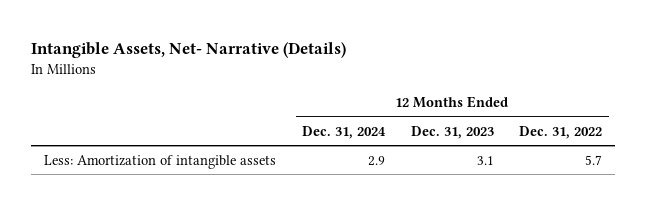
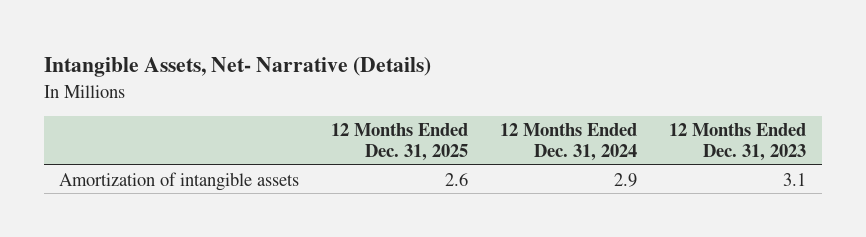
[519,125,603,139] Dec. 31, 2022 -> none
none -> [331,122,469,162] 12 Months Ended Dec. 31, 2025
[44,154,277,169] Less: Amortization of intangible assets -> [59,171,300,191] Amortization of intangible assets

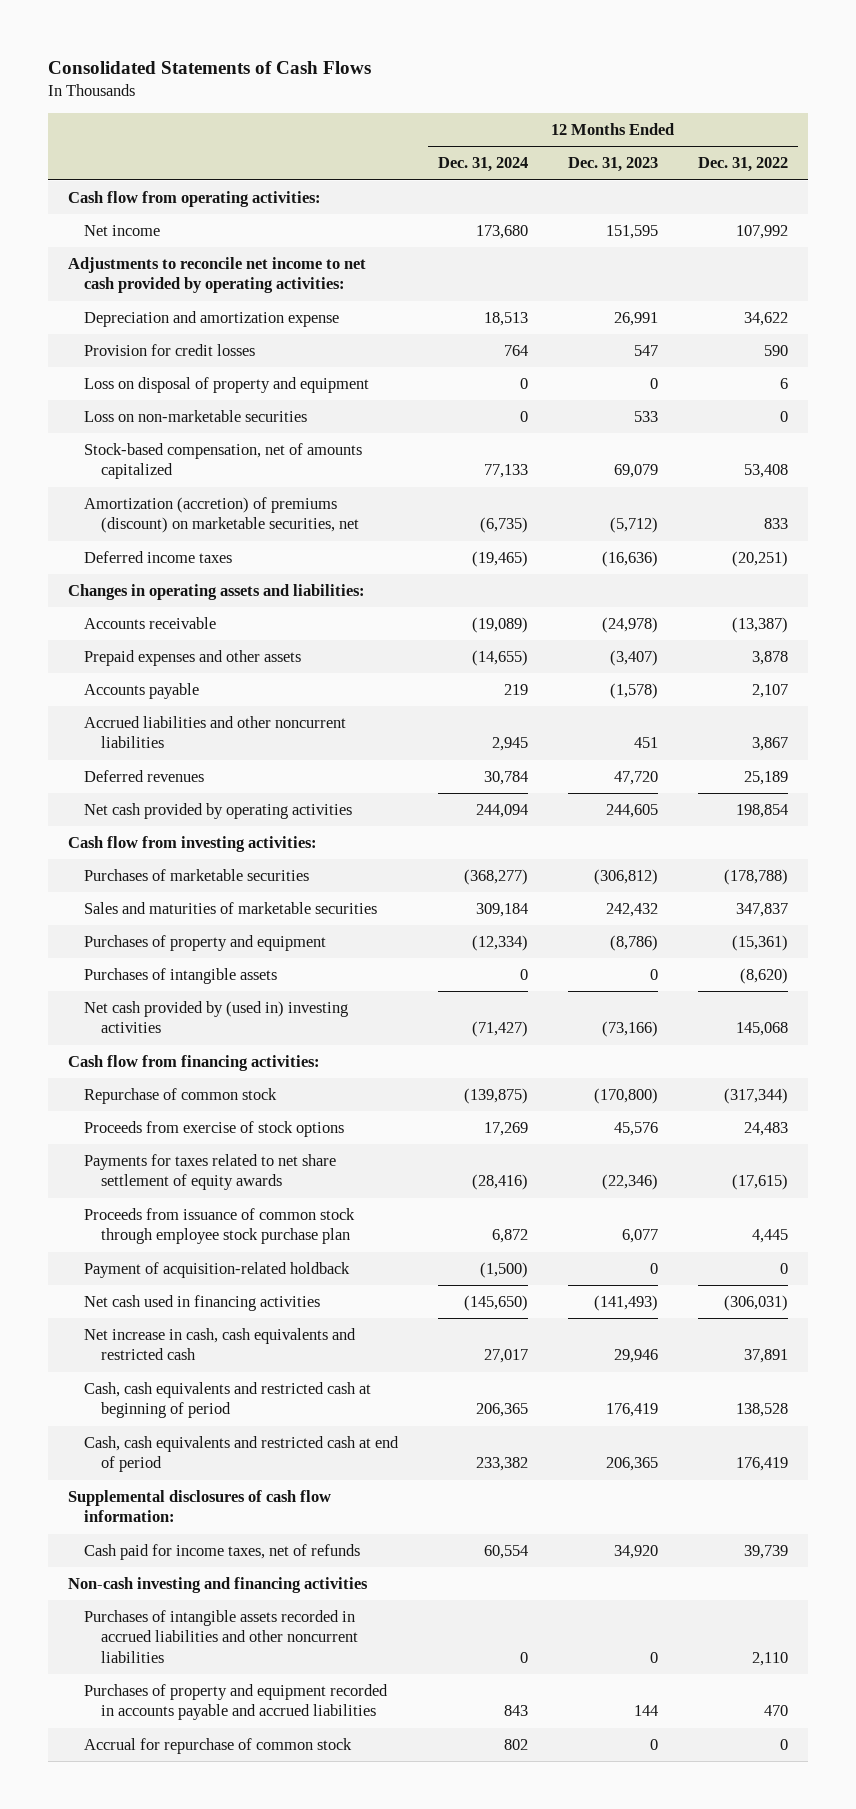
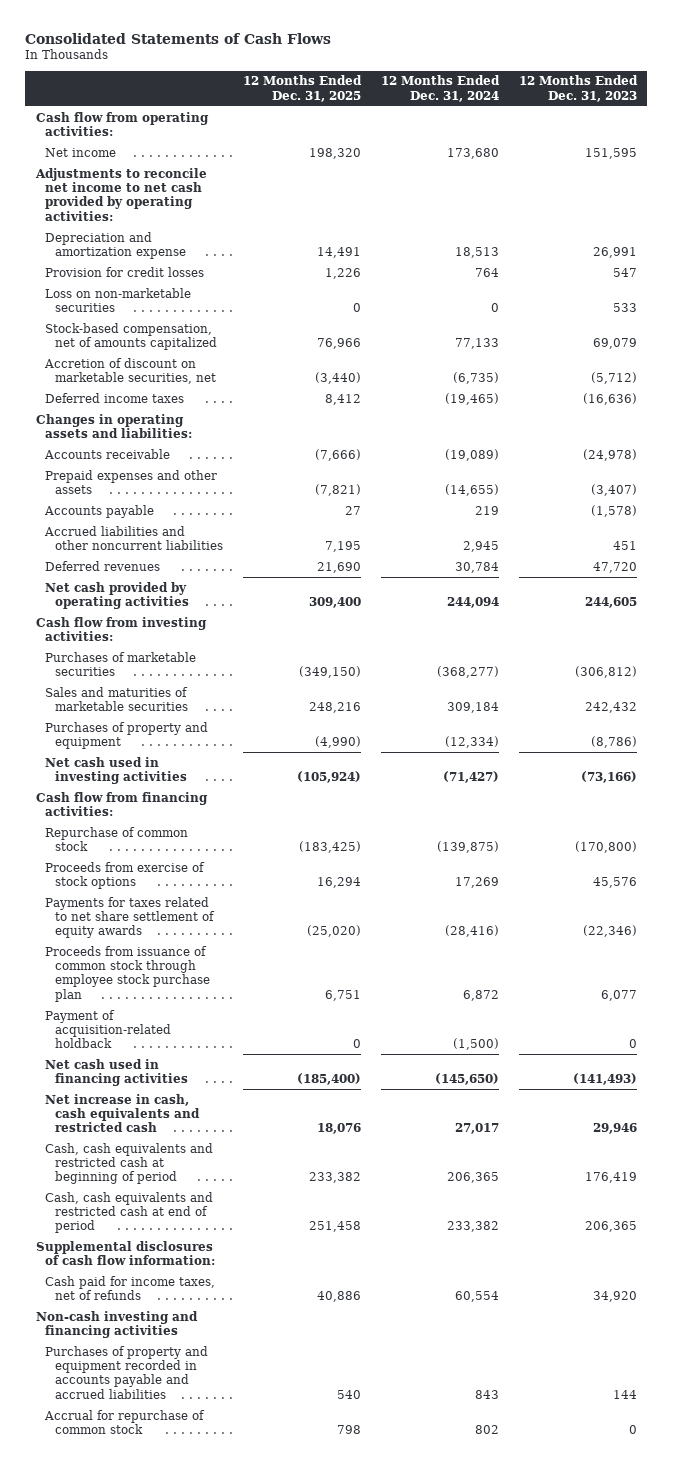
[697,157,788,173] Dec. 31, 2022 -> none
none -> [242,75,362,102] 12 Months Ended Dec. 31, 2025
[84,377,370,394] Loss on disposal of property and equipment -> none
[84,497,359,534] Amortization (accretion) of premiums (discount) on marketable securities, net -> [44,357,216,384] Accretion of discount on marketable securities, net
[84,968,278,985] Purchases of intangible assets -> none
[84,1001,349,1034] Net cash provided by (used in) investing activities -> [45,756,187,784] Net cash used in investing activities
[84,1610,358,1663] Purchases of intangible assets recorded in accrued liabilities and other noncurrent liabilities -> none

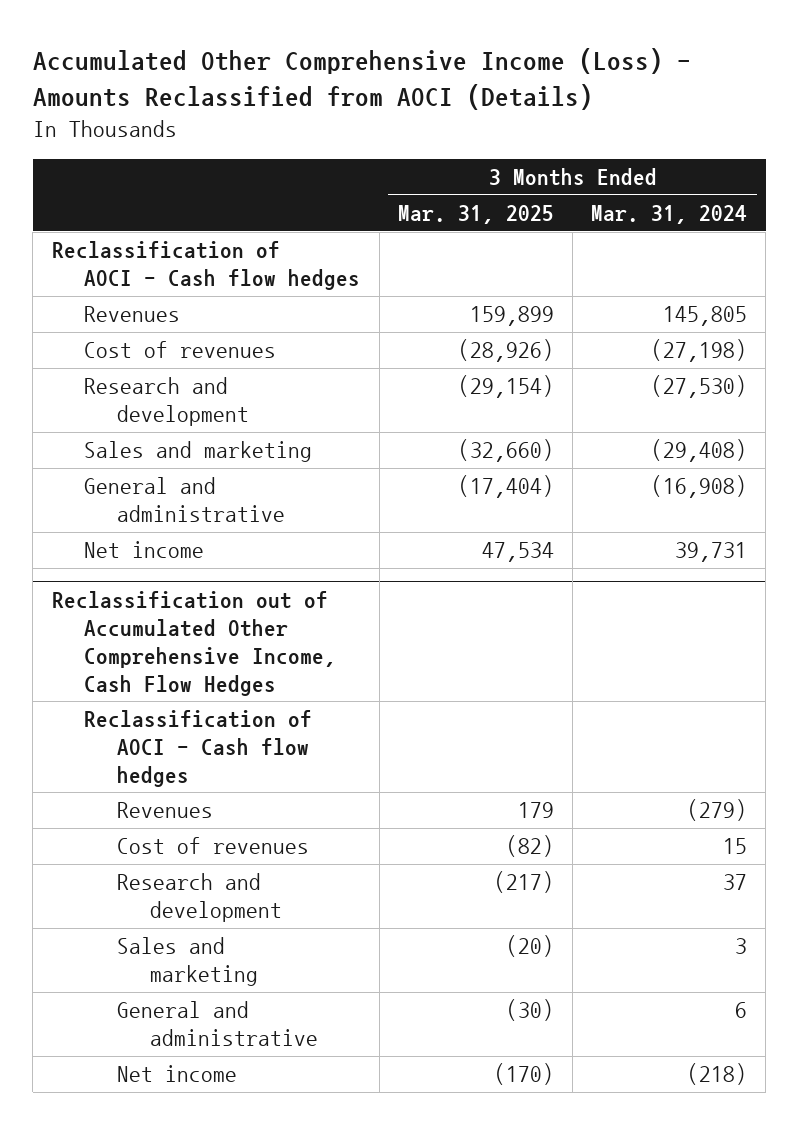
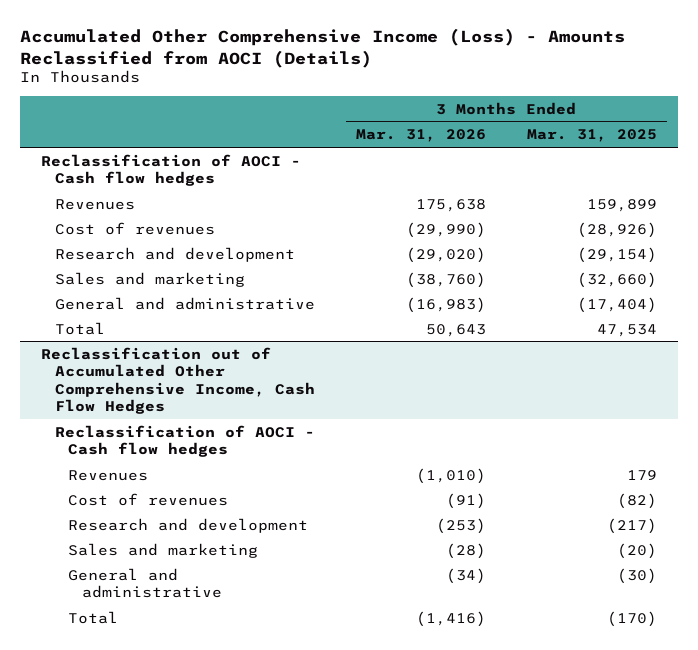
[591,205,748,225] Mar. 31, 2024 -> none
none -> [355,129,486,143] Mar. 31, 2026
[84,541,205,559] Net income -> [54,321,105,335] Total
[117,1065,238,1083] Net income -> [68,610,119,624] Total

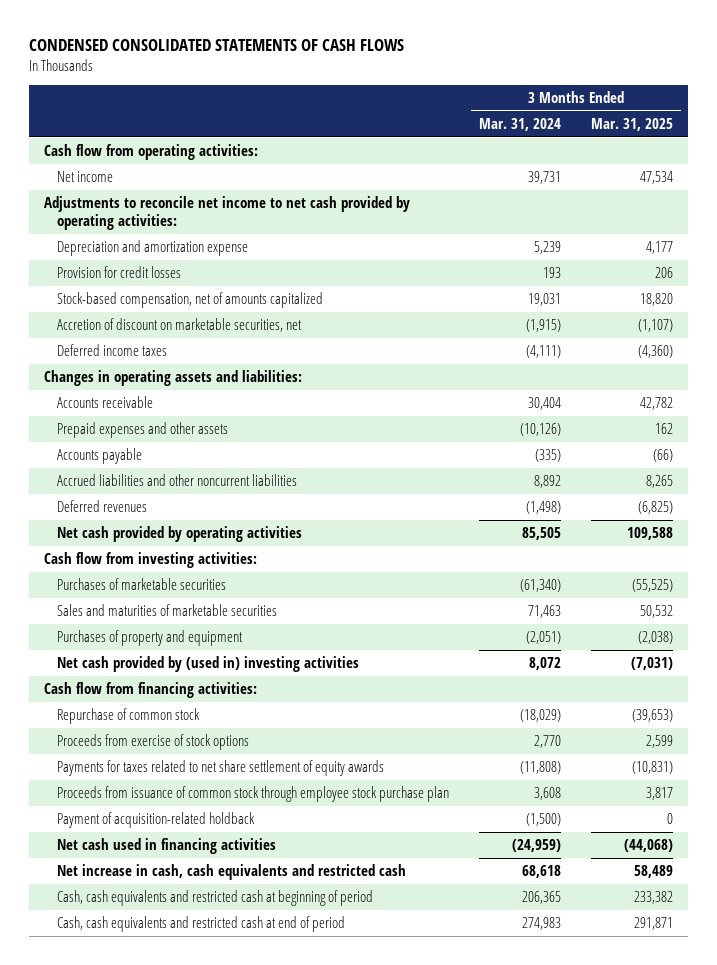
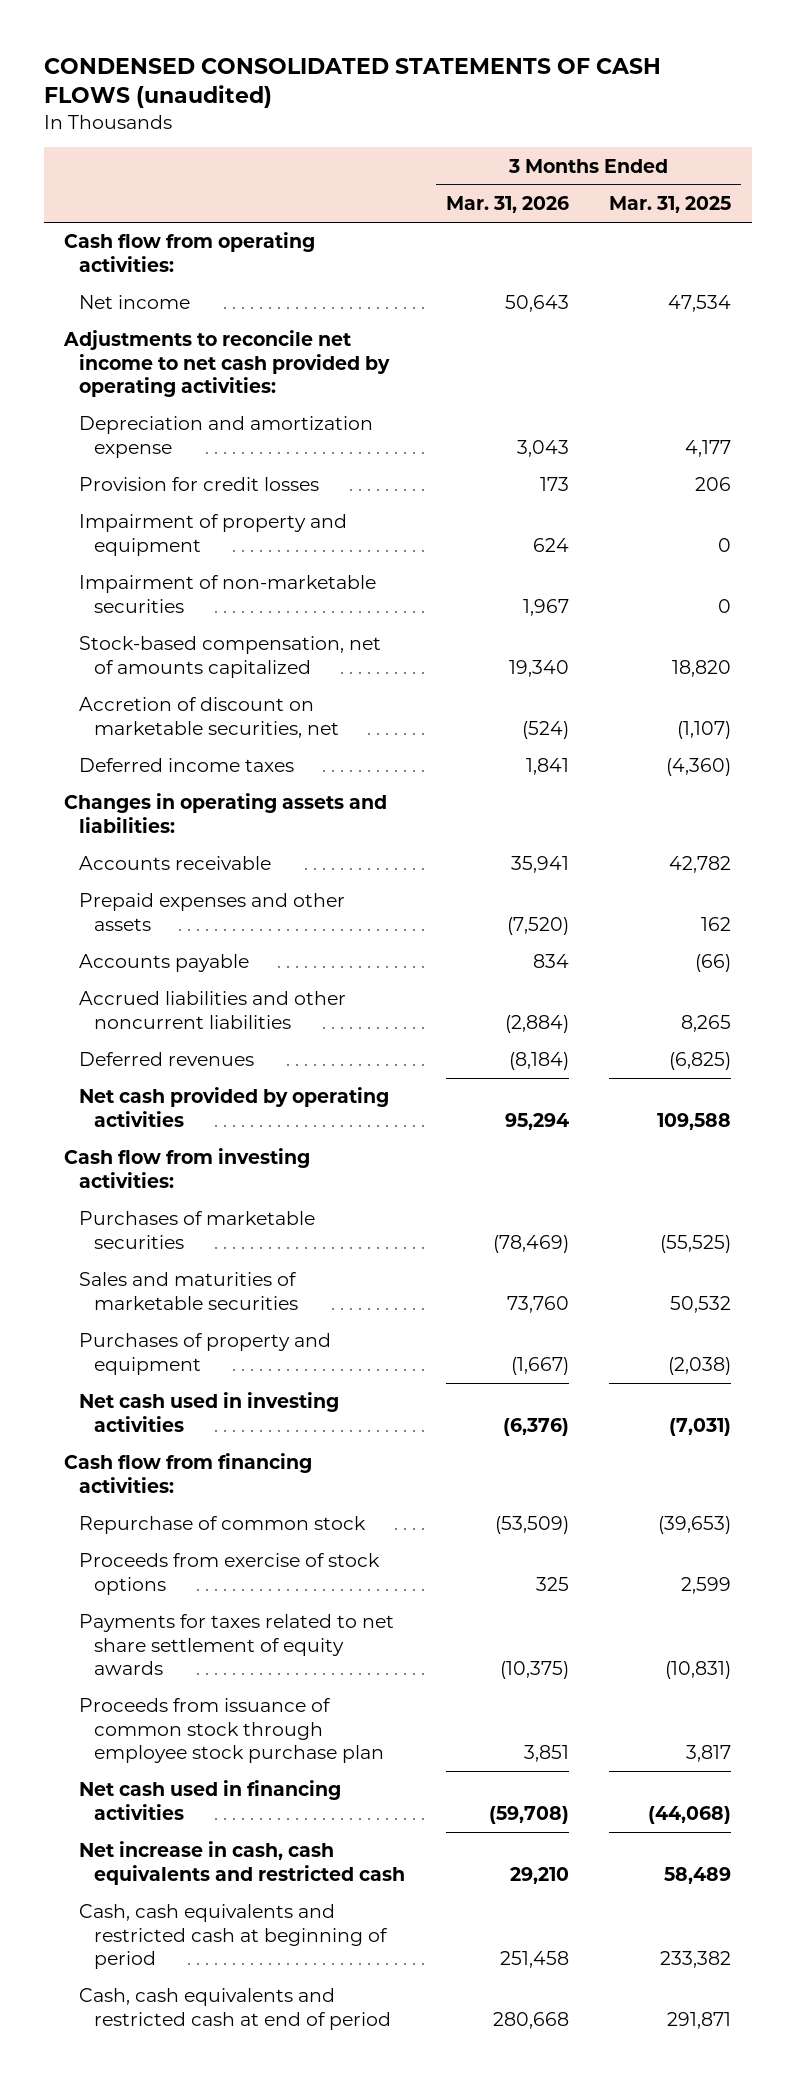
[29,39,405,52] CONDENSED CONSOLIDATED STATEMENTS OF CASH FLOWS -> [44,57,662,108] CONDENSED CONSOLIDATED STATEMENTS OF CASH FLOWS (unaudited)
[478,118,561,132] Mar. 31, 2024 -> none
none -> [445,196,569,214] Mar. 31, 2026
none -> [79,514,348,556] Impairment of property and equipment
none -> [79,575,377,613] Impairment of non-marketable securities
[56,656,359,673] Net cash provided by (used in) investing activities -> [79,1392,340,1432] Net cash used in investing activities
[56,812,255,829] Payment of acquisition-related holdback -> none

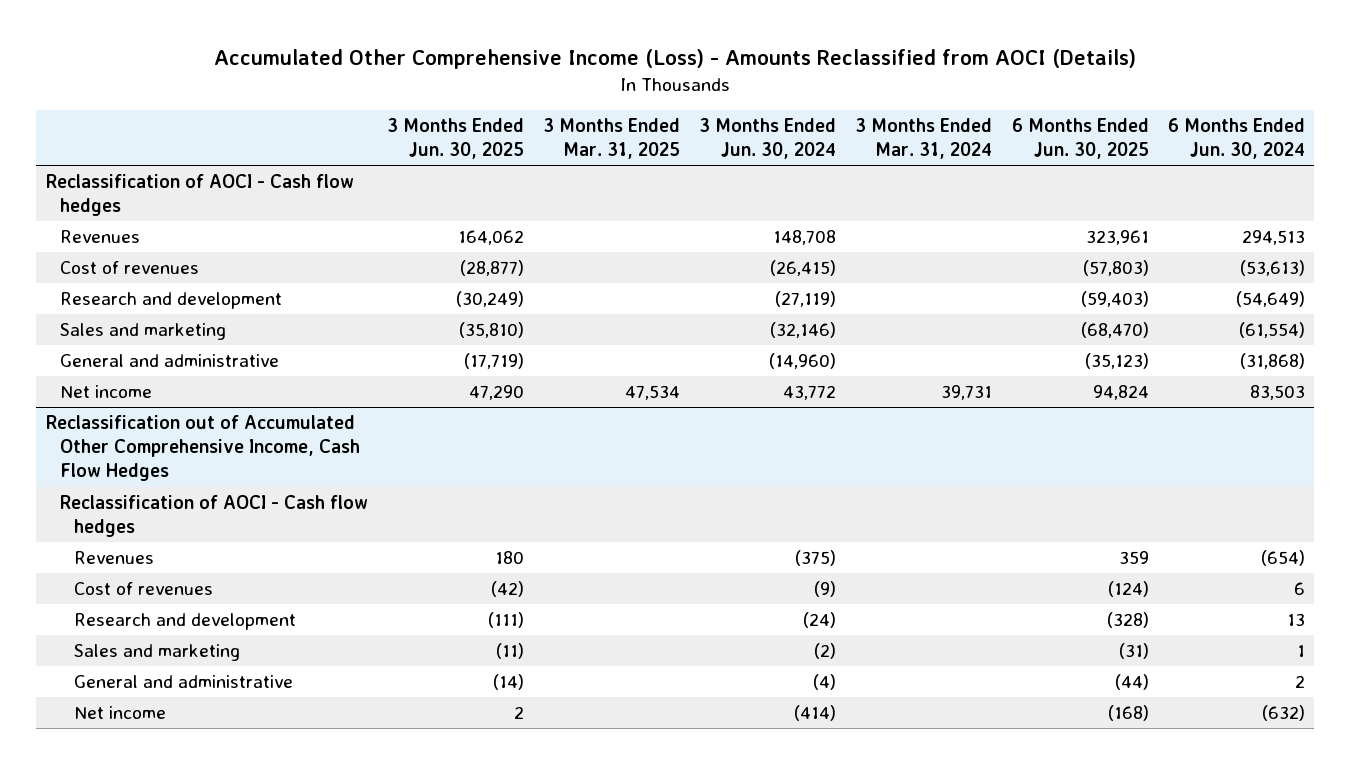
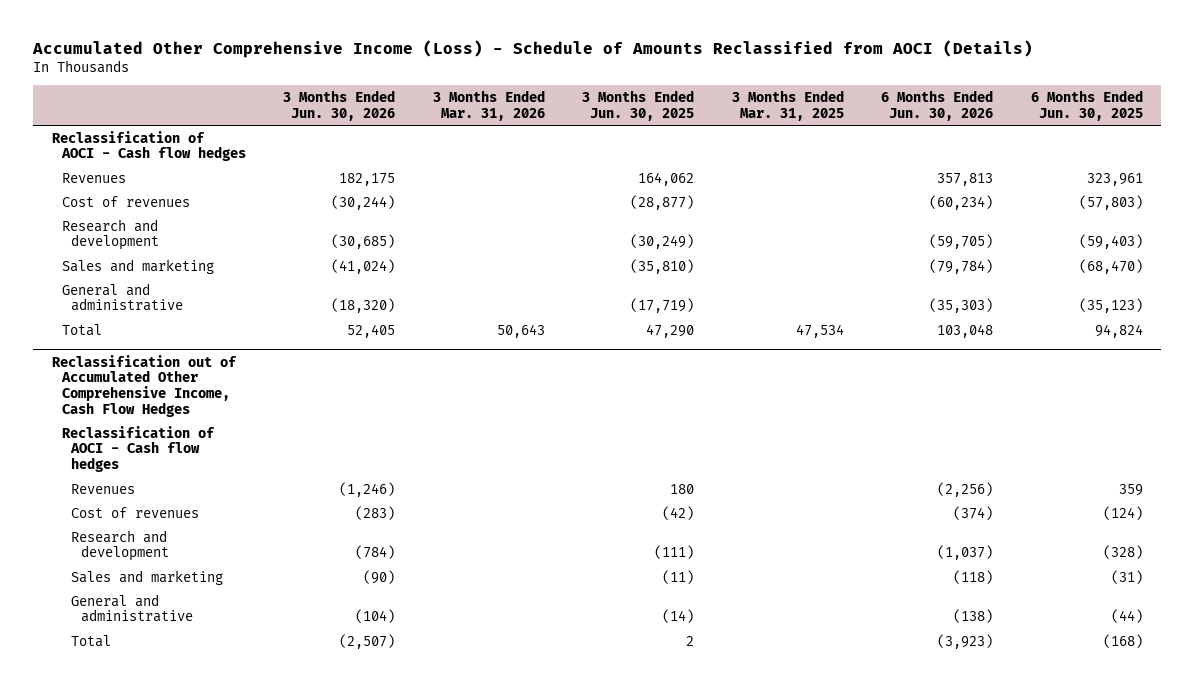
[214,49,1137,70] Accumulated Other Comprehensive Income (Loss) - Amounts Reclassified from AOCI (Details) -> [32,39,1034,58] Accumulated Other Comprehensive Income (Loss) - Schedule of Amounts Reclassified from AOCI (Details)
[699,117,837,159] 3 Months Ended Jun. 30, 2024 -> none
[855,117,993,159] 3 Months Ended Mar. 31, 2024 -> none
[1167,117,1305,159] 6 Months Ended Jun. 30, 2024 -> none
none -> [283,89,396,121] 3 Months Ended Jun. 30, 2026
none -> [432,89,545,121] 3 Months Ended Mar. 31, 2026
none -> [881,89,994,121] 6 Months Ended Jun. 30, 2026
[60,385,153,399] Net income -> [61,323,102,336] Total
[74,706,167,720] Net income -> [71,634,112,647] Total

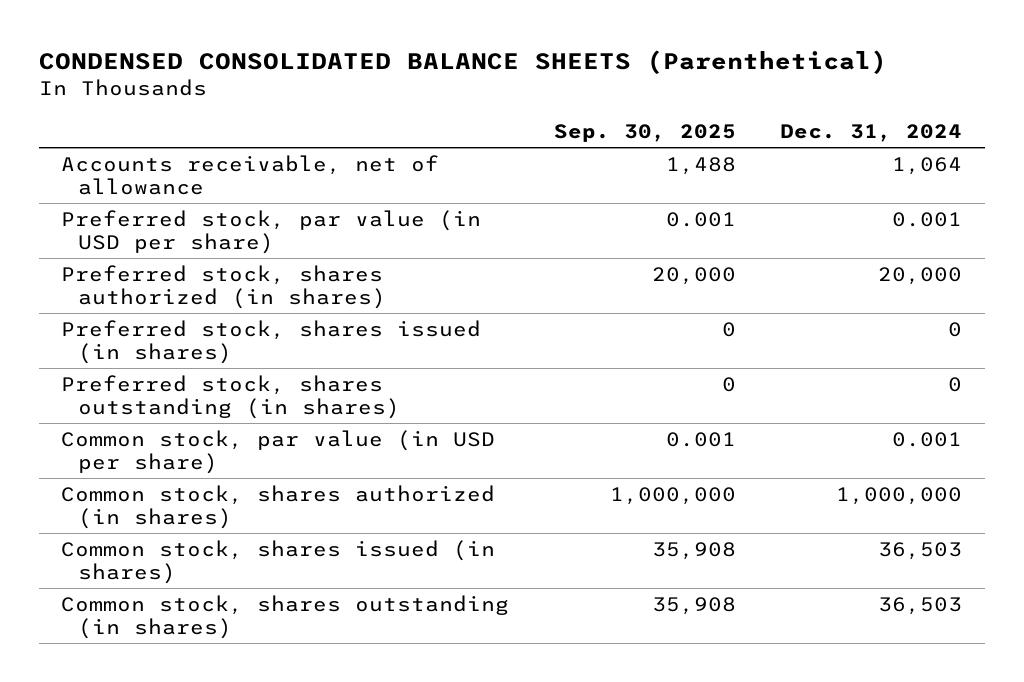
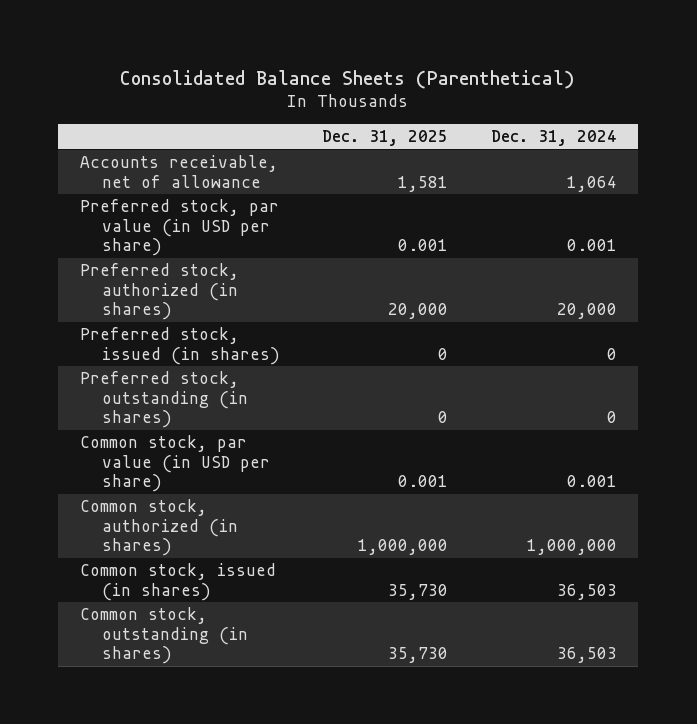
[39,50,888,75] CONDENSED CONSOLIDATED BALANCE SHEETS (Parenthetical) -> [120,69,576,89] Consolidated Balance Sheets (Parenthetical)
[553,123,736,142] Sep. 30, 2025 -> none
none -> [322,130,449,147] Dec. 31, 2025
[61,265,386,309] Preferred stock, shares authorized (in shares) -> [79,263,239,321] Preferred stock, authorized (in shares)
[61,320,482,364] Preferred stock, shares issued (in shares) -> [79,327,280,365] Preferred stock, issued (in shares)
[61,375,400,419] Preferred stock, shares outstanding (in shares) -> [79,371,248,429] Preferred stock, outstanding (in shares)
[61,485,496,529] Common stock, shares authorized (in shares) -> [79,499,238,557] Common stock, authorized (in shares)
[61,540,496,584] Common stock, shares issued (in shares) -> [79,563,276,601] Common stock, issued (in shares)
[61,595,510,639] Common stock, shares outstanding (in shares) -> [79,607,248,665] Common stock, outstanding (in shares)

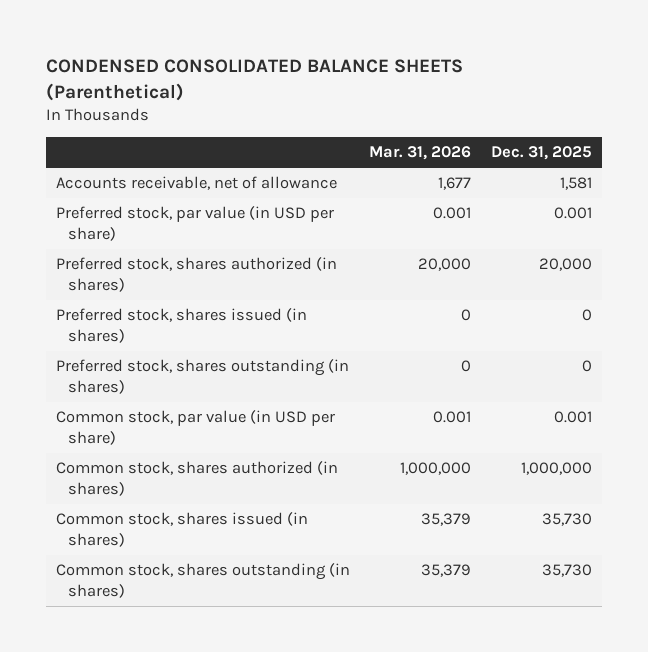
[120,69,576,89] Consolidated Balance Sheets (Parenthetical) -> [46,58,464,101] CONDENSED CONSOLIDATED BALANCE SHEETS (Parenthetical)
[490,130,617,147] Dec. 31, 2024 -> none
none -> [369,146,472,161] Mar. 31, 2026
[79,263,239,321] Preferred stock, authorized (in shares) -> [55,257,337,293] Preferred stock, shares authorized (in shares)
[79,327,280,365] Preferred stock, issued (in shares) -> [55,308,307,344] Preferred stock, shares issued (in shares)
[79,371,248,429] Preferred stock, outstanding (in shares) -> [55,359,349,395] Preferred stock, shares outstanding (in shares)
[79,499,238,557] Common stock, authorized (in shares) -> [55,461,338,497] Common stock, shares authorized (in shares)
[79,563,276,601] Common stock, issued (in shares) -> [55,512,308,548] Common stock, shares issued (in shares)
[79,607,248,665] Common stock, outstanding (in shares) -> [55,563,350,599] Common stock, shares outstanding (in shares)

